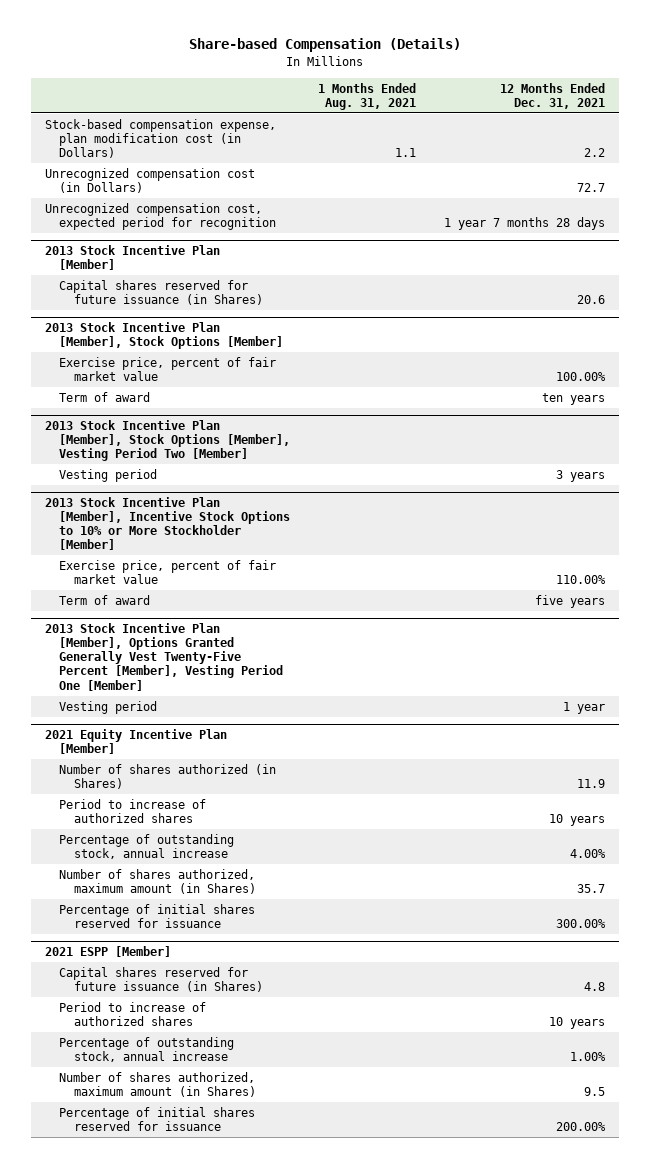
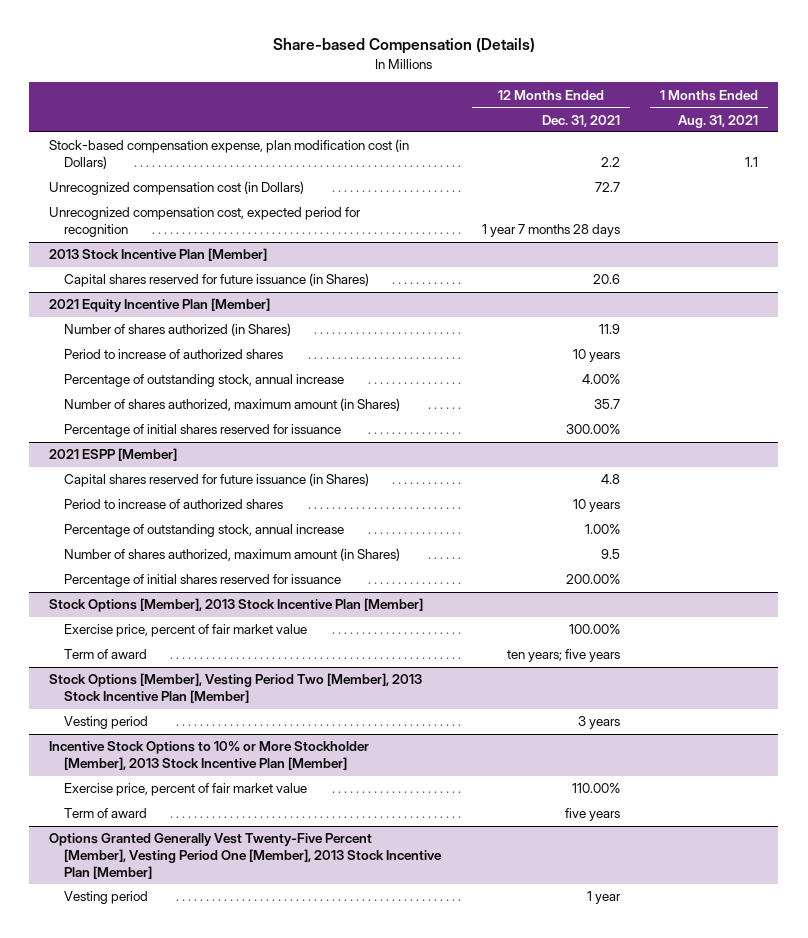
[44,321,284,350] 2013 Stock Incentive Plan [Member], Stock Options [Member] -> none
[59,356,277,381] Exercise price, percent of fair market value -> none
[59,391,151,402] Term of award -> none
[44,419,291,462] 2013 Stock Incentive Plan [Member], Stock Options [Member], Vesting Period Two [Member] -> none
[59,468,158,482] Vesting period -> none
[44,496,291,551] 2013 Stock Incentive Plan [Member], Incentive Stock Options to 10% or More Stockholder [Member] -> none
[59,559,277,584] Exercise price, percent of fair market value -> none
[59,594,151,605] Term of award -> none
[44,622,284,691] 2013 Stock Incentive Plan [Member], Options Granted Generally Vest Twenty-Five Percent [Member], Vesting Period One [Member] -> none
[59,700,158,714] Vesting period -> none
none -> [49,598,424,613] Stock Options [Member], 2013 Stock Incentive Plan [Member]
none -> [64,624,308,638] Exercise price, percent of fair market value
none -> [64,649,148,660] Term of award
none -> [49,673,423,704] Stock Options [Member], Vesting Period Two [Member], 2013 Stock Incentive Plan [Member]
none -> [64,716,149,730] Vesting period
none -> [49,741,370,771] Incentive Stock Options to 10% or More Stockholder [Member], 2013 Stock Incentive Plan [Member]
none -> [64,783,308,797] Exercise price, percent of fair market value
none -> [64,808,148,819] Term of award
none -> [49,833,443,880] Options Granted Generally Vest Twenty-Five Percent [Member], Vesting Period One [Member], 2013 Stock Incentive Plan [Member]
none -> [64,891,149,905] Vesting period

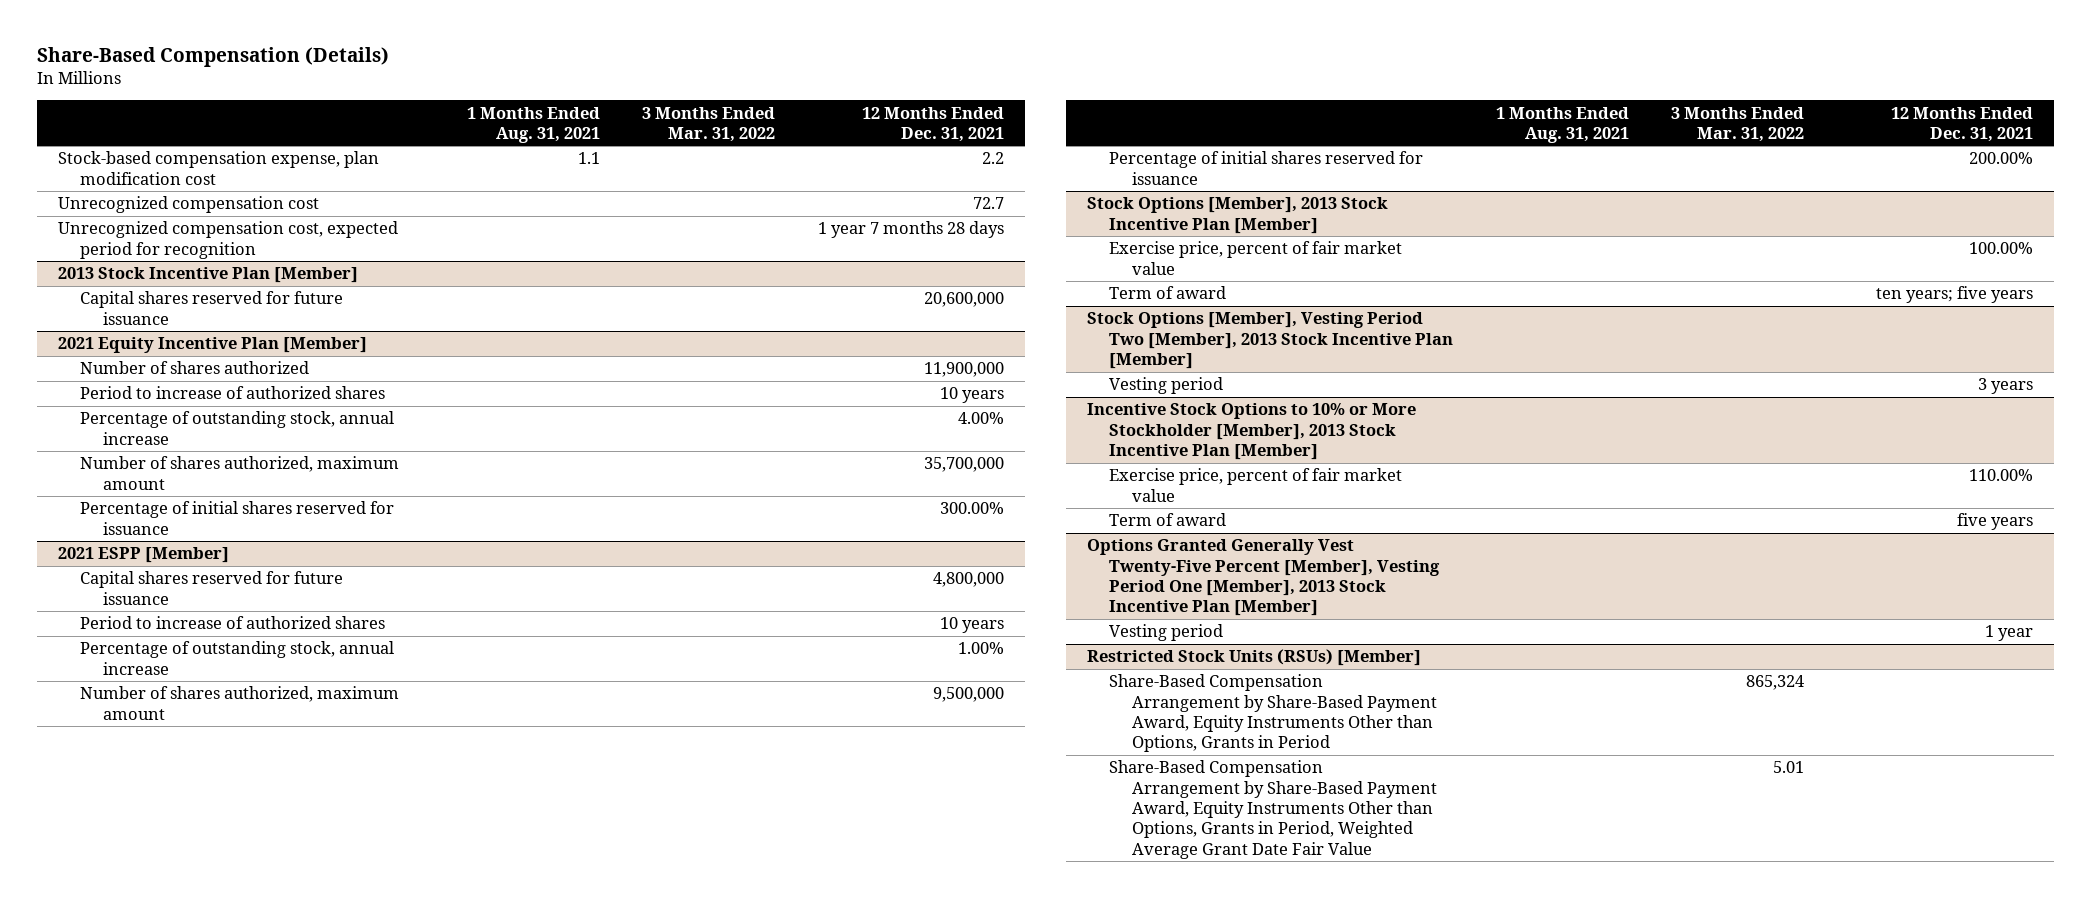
[272,38,535,55] Share-based Compensation (Details) -> [36,46,389,67] Share-Based Compensation (Details)
none -> [642,106,776,142] 3 Months Ended Mar. 31, 2022
[49,139,410,170] Stock-based compensation expense, plan modification cost (in Dollars) -> [57,151,379,185] Stock-based compensation expense, plan modification cost
[49,181,305,196] Unrecognized compensation cost (in Dollars) -> [57,196,319,214] Unrecognized compensation cost
[64,273,370,288] Capital shares reserved for future issuance (in Shares) -> [80,291,344,325] Capital shares reserved for future issuance
[592,274,620,285] 20.6 -> [923,292,1004,308] 20,600,000
[64,323,292,337] Number of shares authorized (in Shares) -> [80,361,310,375] Number of shares authorized
[598,324,620,335] 11.9 -> [923,362,1004,378] 11,900,000
[64,398,401,412] Number of shares authorized, maximum amount (in Shares) -> [80,456,400,490] Number of shares authorized, maximum amount
[593,399,620,410] 35.7 -> [923,457,1004,473] 35,700,000
[64,473,370,488] Capital shares reserved for future issuance (in Shares) -> [80,571,344,605] Capital shares reserved for future issuance
[600,474,620,485] 4.8 -> [932,572,1004,588] 4,800,000
[64,548,401,562] Number of shares authorized, maximum amount (in Shares) -> [80,686,400,720] Number of shares authorized, maximum amount
[600,549,620,560] 9.5 -> [932,687,1004,703] 9,500,000
none -> [1086,649,1421,667] Restricted Stock Units (RSUs) [Member]
none -> [1109,674,1437,753] Share-Based Compensation Arrangement by Share-Based Payment Award, Equity Instruments Other than Options, Grants in Period
none -> [1109,760,1437,859] Share-Based Compensation Arrangement by Share-Based Payment Award, Equity Instruments Other than Options, Grants in Period, Weighted Average Grant Date Fair Value

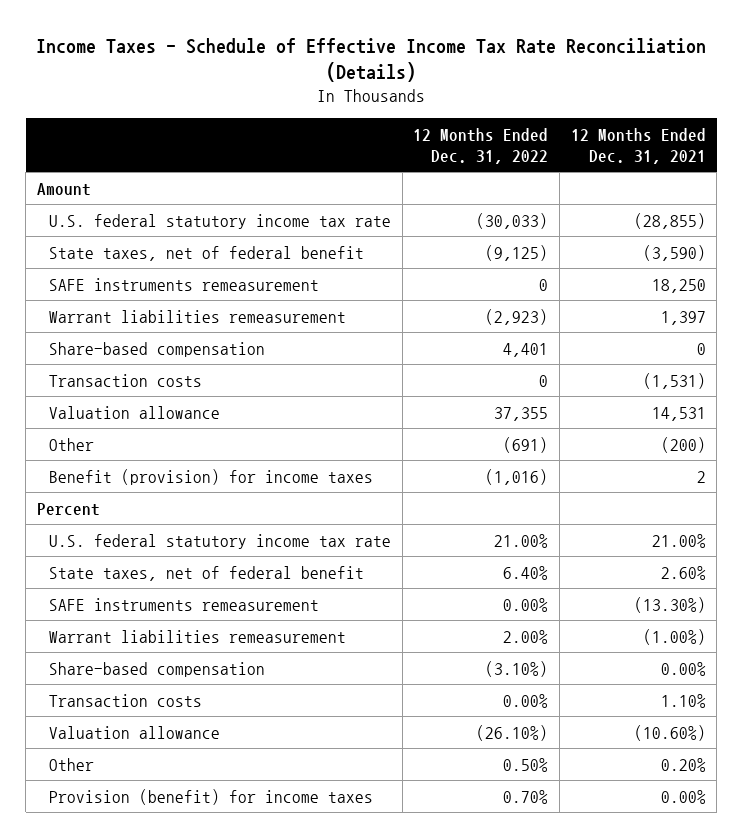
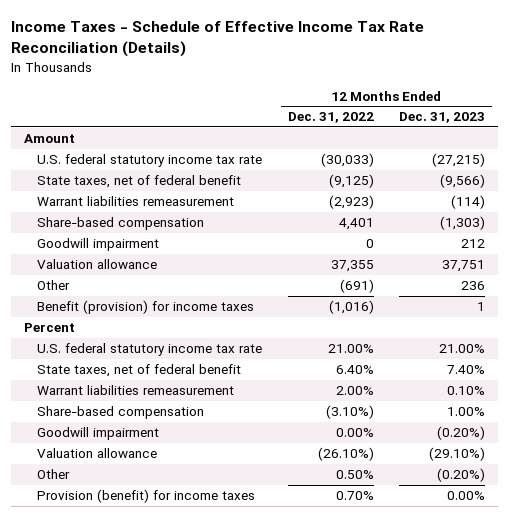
[570,127,706,164] 12 Months Ended Dec. 31, 2021 -> none
none -> [399,112,486,124] Dec. 31, 2023
[48,277,319,291] SAFE instruments remeasurement -> none
[48,373,202,387] Transaction costs -> none
none -> [36,238,159,252] Goodwill impairment
[48,597,319,611] SAFE instruments remeasurement -> none
[48,693,202,707] Transaction costs -> none
none -> [36,427,159,441] Goodwill impairment

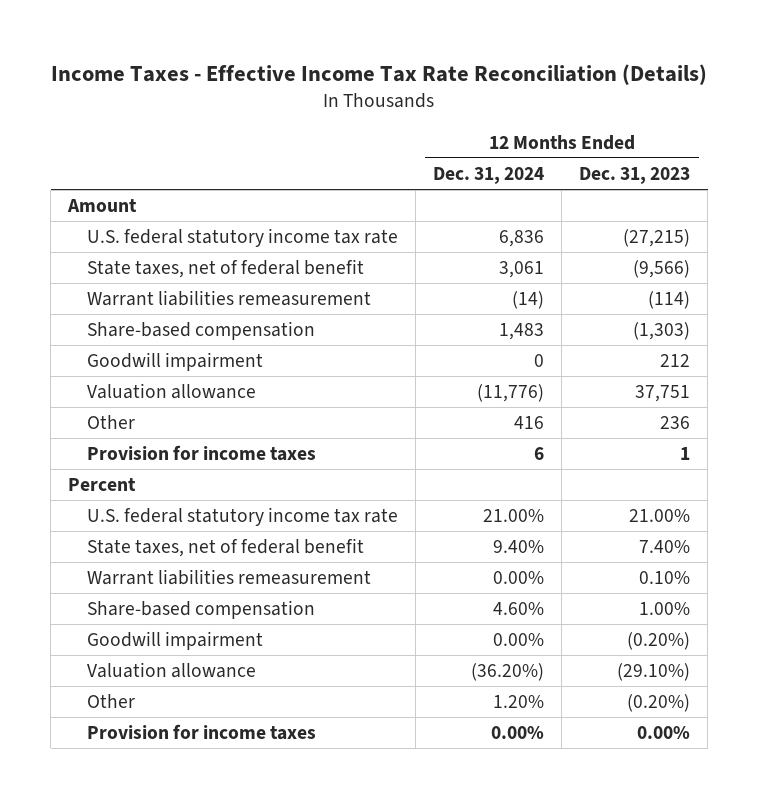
[11,21,425,58] Income Taxes - Schedule of Effective Income Tax Rate Reconciliation (Details) -> [51,64,708,86] Income Taxes - Effective Income Tax Rate Reconciliation (Details)
[287,112,374,124] Dec. 31, 2022 -> none
none -> [433,166,545,184] Dec. 31, 2024
[36,300,254,315] Benefit (provision) for income taxes -> [87,445,317,462] Provision for income taxes
[36,489,255,504] Provision (benefit) for income taxes -> [87,724,317,741] Provision for income taxes

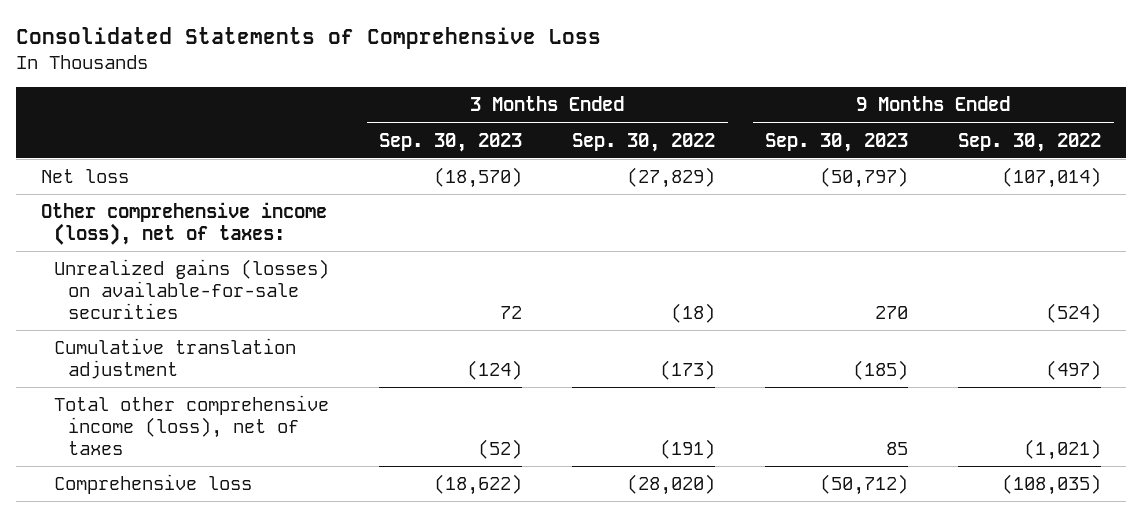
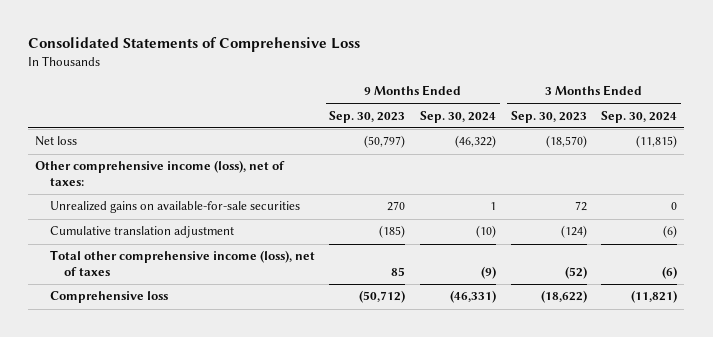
[572,132,716,152] Sep. 30, 2022 -> none
[958,132,1102,152] Sep. 30, 2022 -> none
none -> [420,110,497,123] Sep. 30, 2024
none -> [601,110,678,123] Sep. 30, 2024
[54,258,330,319] Unrealized gains (losses) on available-for-sale securities -> [49,201,300,214] Unrealized gains on available-for-sale securities

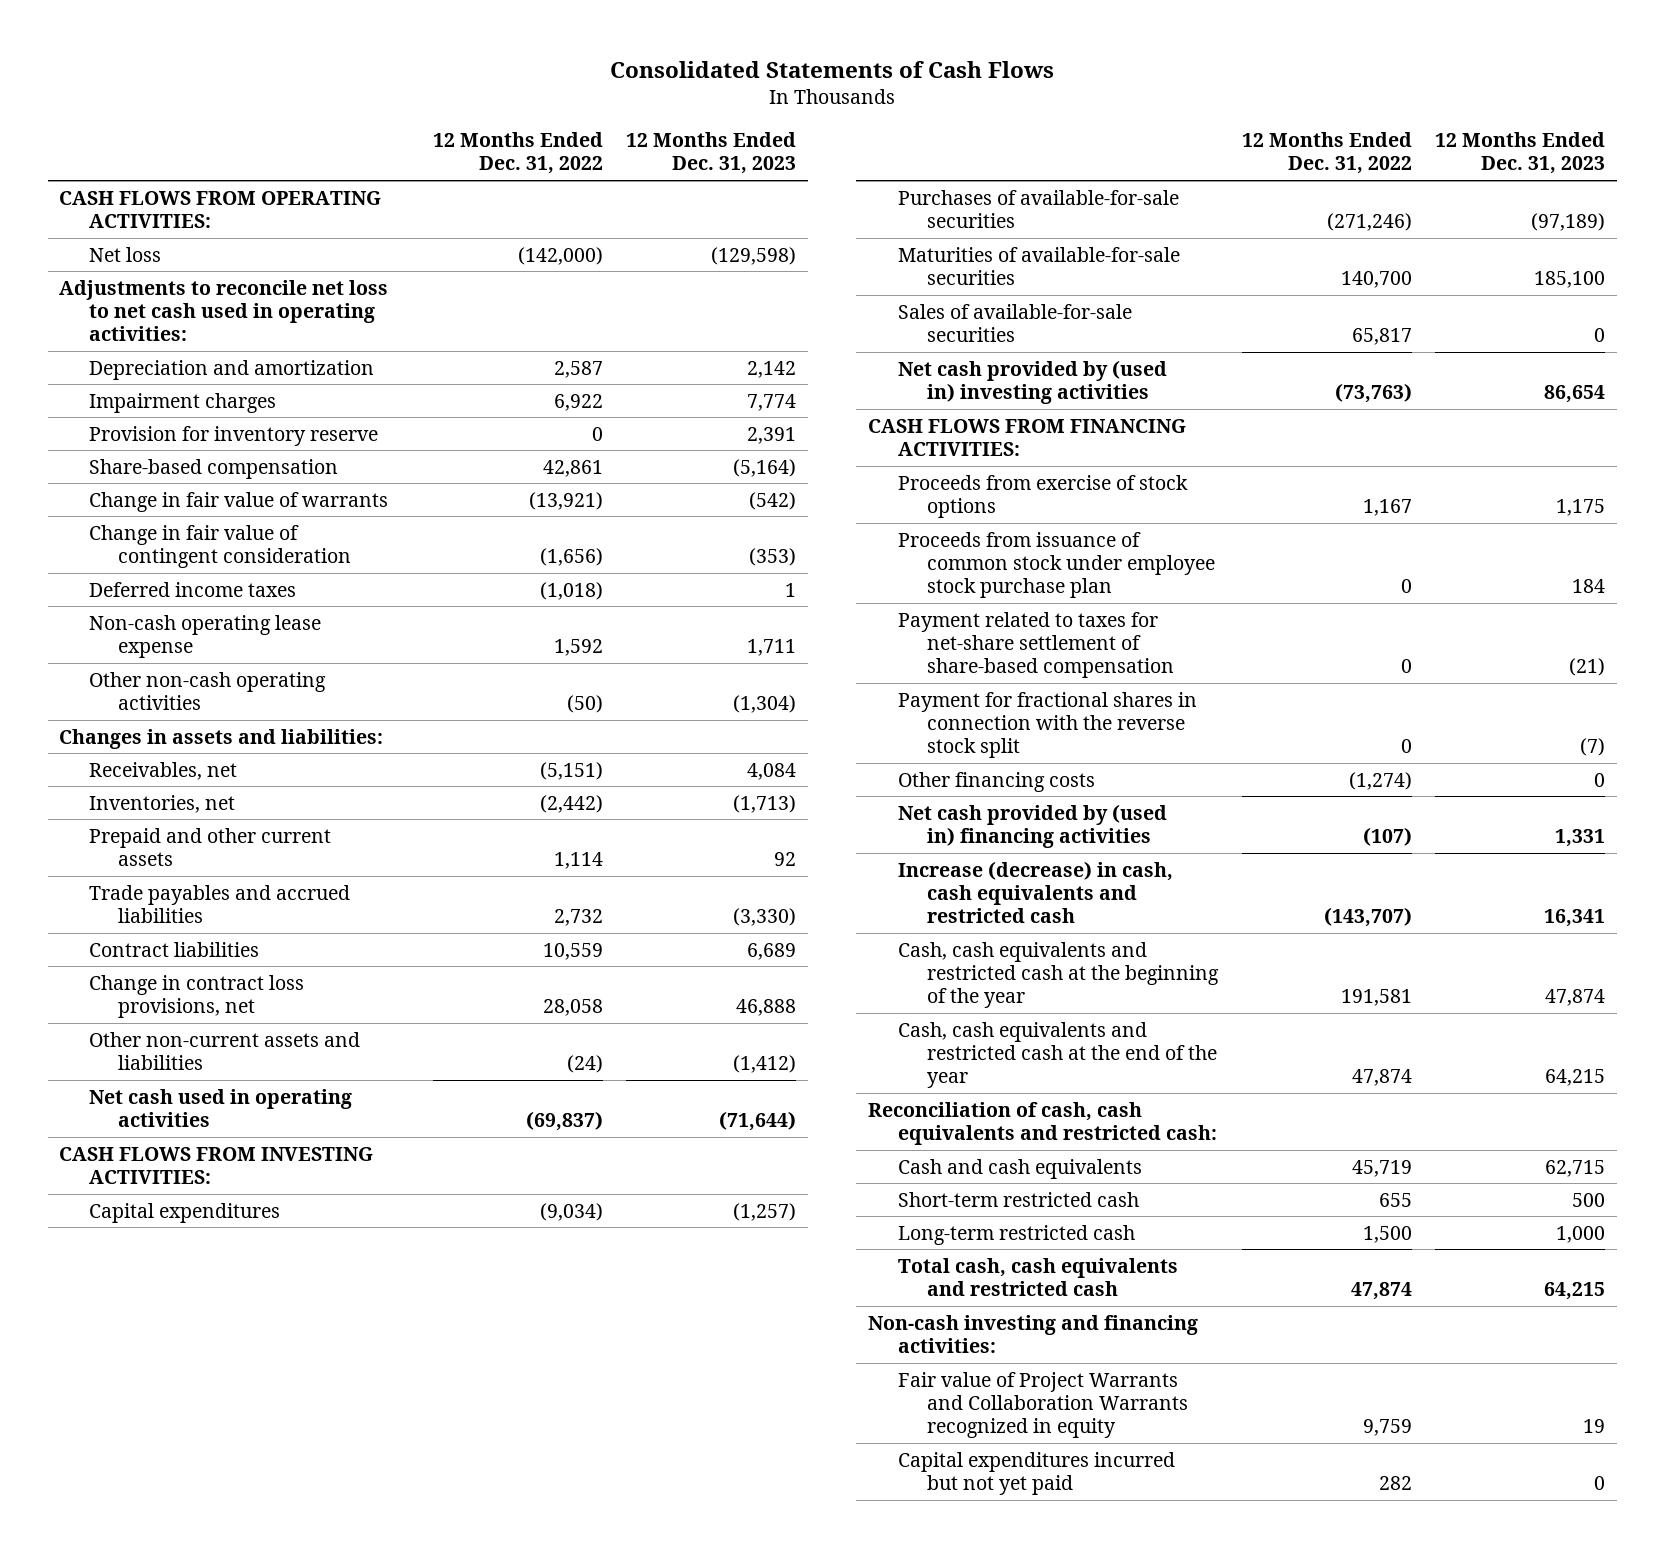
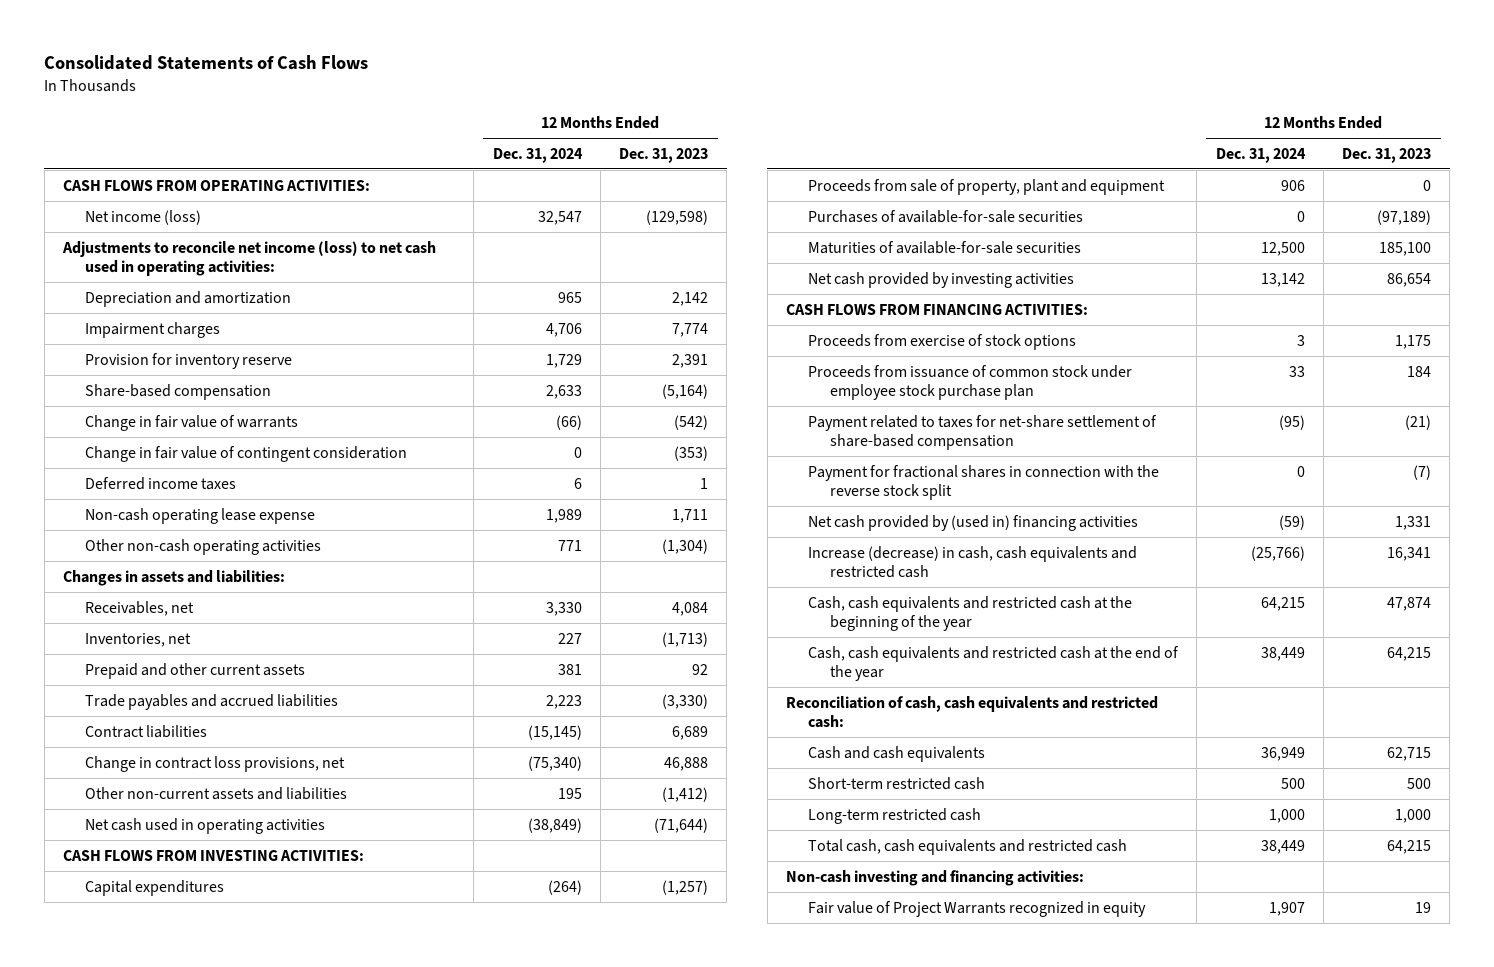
[432,132,603,175] 12 Months Ended Dec. 31, 2022 -> none
none -> [492,147,583,163] Dec. 31, 2024
[88,246,161,262] Net loss -> [85,209,202,225] Net income (loss)
[59,279,389,342] Adjustments to reconcile net loss to net cash used in operating activities: -> [62,240,437,277] Adjustments to reconcile net income (loss) to net cash used in operating activities:
none -> [808,178,1166,195] Proceeds from sale of property, plant and equipment
[897,303,1132,342] Sales of available-for-sale securities -> none
[897,359,1167,404] Net cash provided by (used in) investing activities -> [808,271,1075,288] Net cash provided by investing activities
[897,771,1095,792] Other financing costs -> none
[897,1451,1175,1495] Capital expenditures incurred but not yet paid -> none
[897,1371,1189,1439] Fair value of Project Warrants and Collaboration Warrants recognized in equity -> [808,900,1147,917] Fair value of Project Warrants recognized in equity

